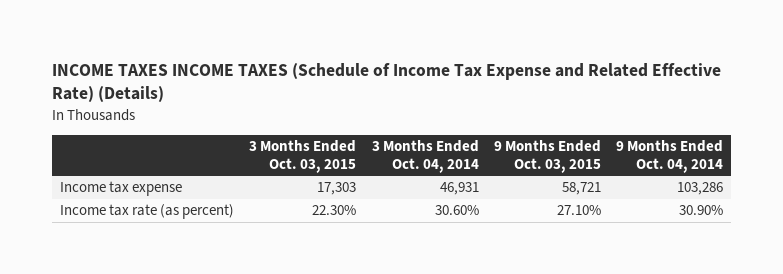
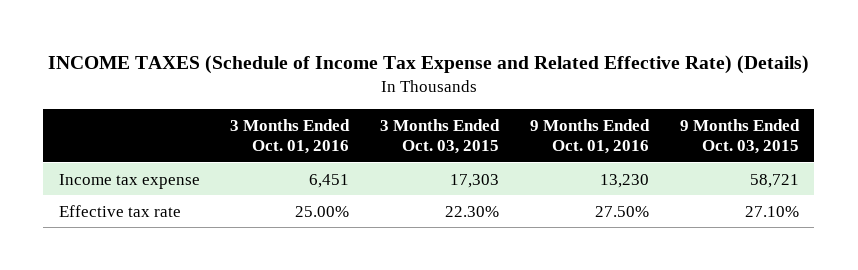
[52,62,722,103] INCOME TAXES INCOME TAXES (Schedule of Income Tax Expense and Related Effective Rate) (Details) -> [47,55,809,75] INCOME TAXES (Schedule of Income Tax Expense and Related Effective Rate) (Details)
[371,140,479,174] 3 Months Ended Oct. 04, 2014 -> none
[616,140,724,174] 9 Months Ended Oct. 04, 2014 -> none
none -> [230,118,351,155] 3 Months Ended Oct. 01, 2016
none -> [530,118,651,155] 9 Months Ended Oct. 01, 2016
[60,204,235,220] Income tax rate (as percent) -> [58,204,181,217] Effective tax rate

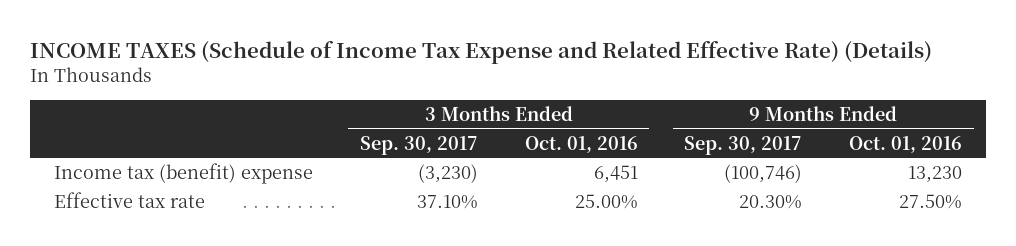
[380,118,501,155] 3 Months Ended Oct. 03, 2015 -> none
[680,118,801,155] 9 Months Ended Oct. 03, 2015 -> none
none -> [359,135,478,155] Sep. 30, 2017
none -> [684,135,803,155] Sep. 30, 2017
[58,173,200,189] Income tax expense -> [53,162,313,184] Income tax (benefit) expense

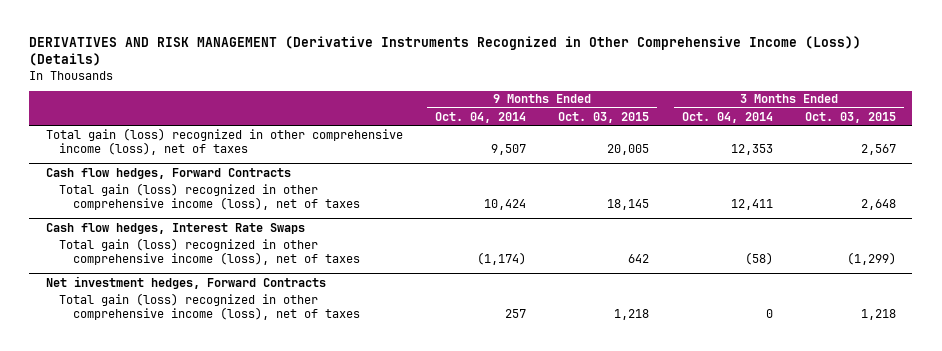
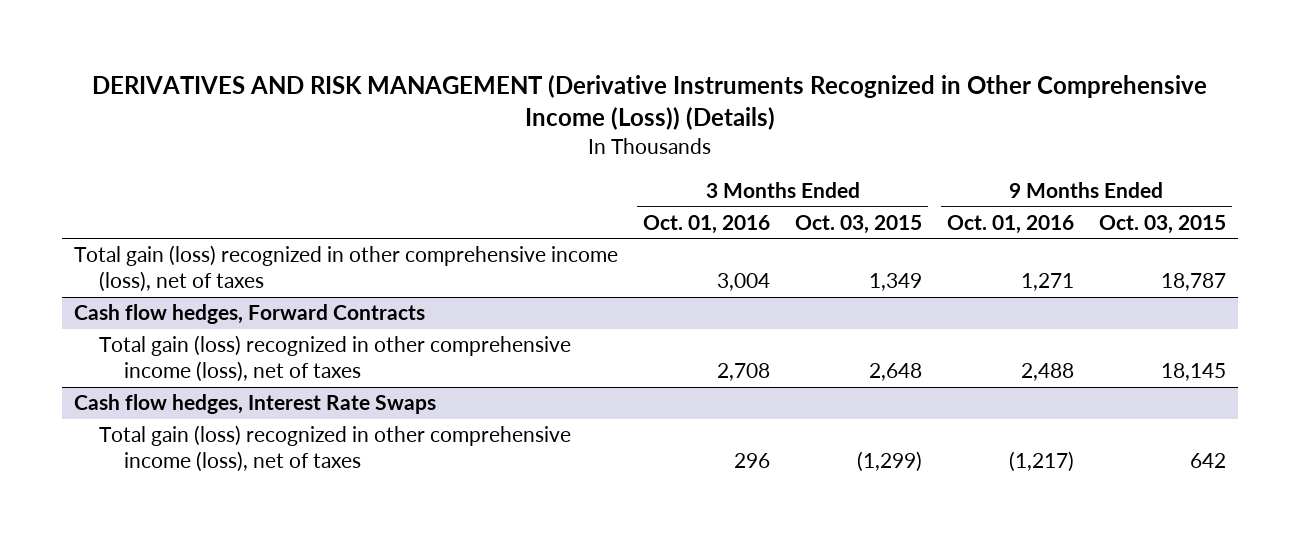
[434,111,526,123] Oct. 04, 2014 -> none
[681,111,773,123] Oct. 04, 2014 -> none
none -> [643,214,771,234] Oct. 01, 2016
none -> [946,214,1074,234] Oct. 01, 2016
[607,143,650,155] 20,005 -> [1160,273,1226,292] 18,787
[861,143,897,155] 2,567 -> [869,273,923,292] 1,349
[45,275,326,289] Net investment hedges, Forward Contracts -> none
[59,292,360,320] Total gain (loss) recognized in other comprehensive income (loss), net of taxes -> none

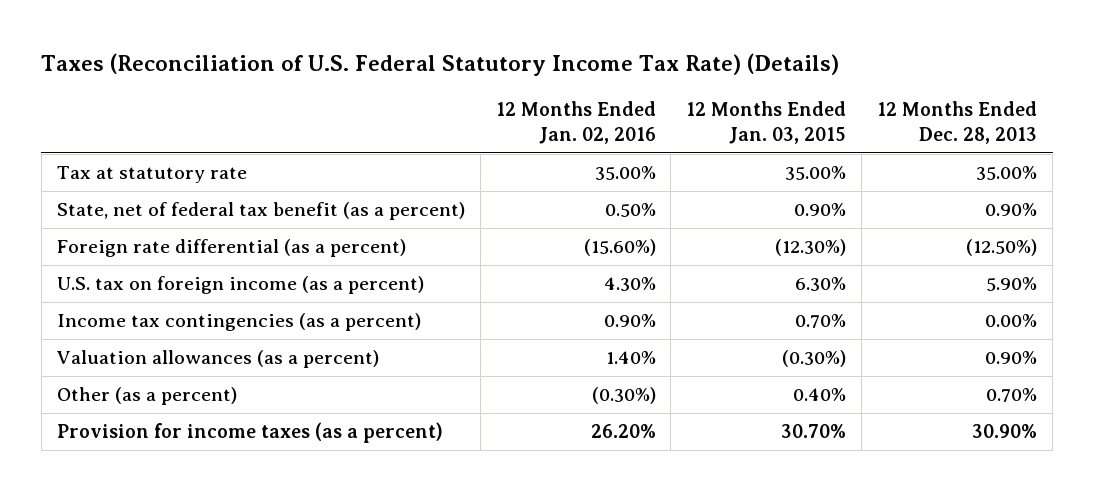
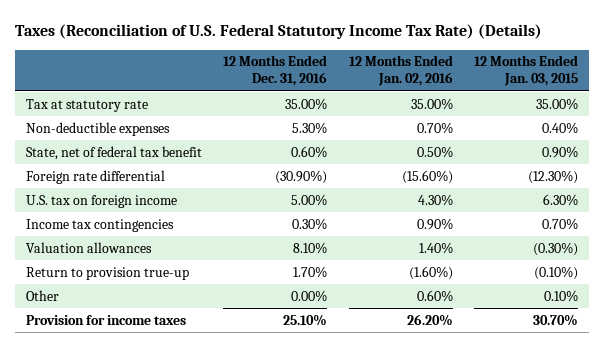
[877,101,1038,144] 12 Months Ended Dec. 28, 2013 -> none
none -> [223,55,328,87] 12 Months Ended Dec. 31, 2016
none -> [25,121,170,136] Non-deductible expenses
[56,202,465,221] State, net of federal tax benefit (as a percent) -> [25,145,202,160] State, net of federal tax benefit
[56,239,406,258] Foreign rate differential (as a percent) -> [25,169,165,184] Foreign rate differential
[56,276,424,295] U.S. tax on foreign income (as a percent) -> [25,194,177,208] U.S. tax on foreign income
[56,313,421,332] Income tax contingencies (as a percent) -> [25,218,174,232] Income tax contingencies
[55,350,379,369] Valuation allowances (as a percent) -> [25,241,152,253] Valuation allowances
none -> [25,266,189,280] Return to provision true-up
[56,387,237,406] Other (as a percent) -> [25,289,59,301] Other
[591,387,656,405] (0.30%) -> [416,289,453,302] 0.60%
[793,388,847,402] 0.40% -> [544,289,579,302] 0.10%
[56,422,443,444] Provision for income taxes (as a percent) -> [25,314,186,325] Provision for income taxes

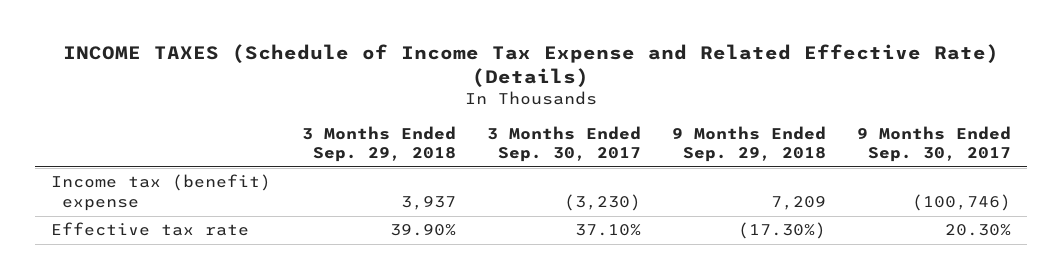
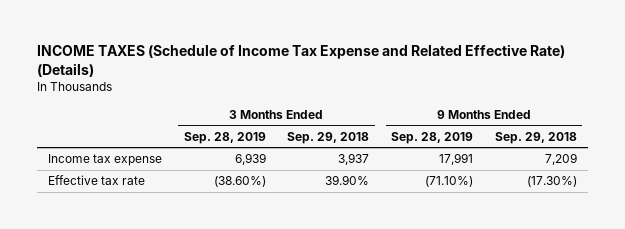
[486,125,641,163] 3 Months Ended Sep. 30, 2017 -> none
[857,125,1012,163] 9 Months Ended Sep. 30, 2017 -> none
none -> [183,131,266,144] Sep. 28, 2019
none -> [390,131,473,144] Sep. 28, 2019
[50,174,271,212] Income tax (benefit) expense -> [47,154,162,167] Income tax expense

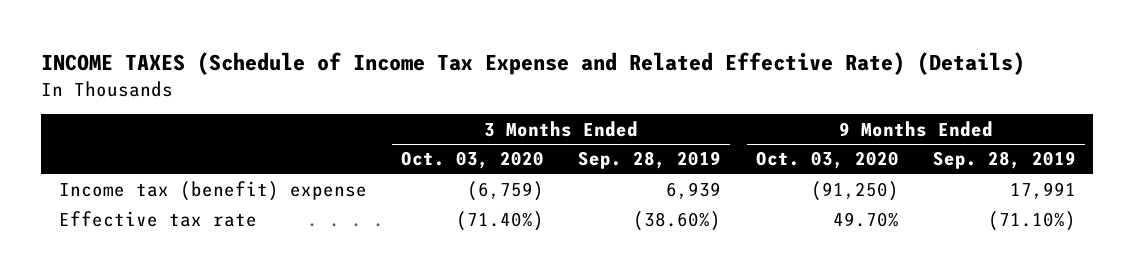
[287,131,370,144] Sep. 29, 2018 -> none
[494,131,577,144] Sep. 29, 2018 -> none
none -> [401,151,545,170] Oct. 03, 2020
none -> [755,151,899,170] Oct. 03, 2020
[47,154,162,167] Income tax expense -> [58,181,367,202] Income tax (benefit) expense

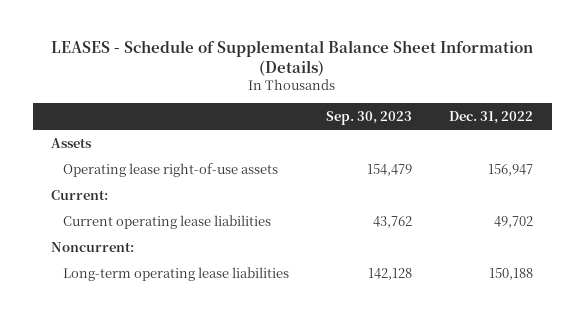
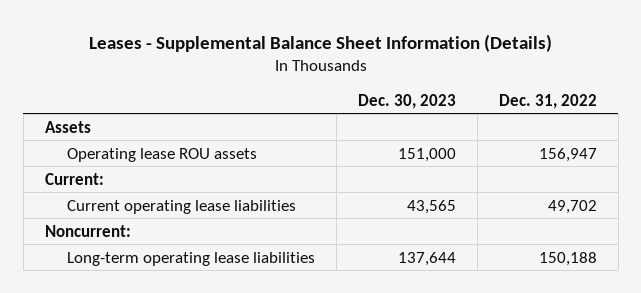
[51,39,534,76] LEASES - Schedule of Supplemental Balance Sheet Information (Details) -> [88,33,552,52] Leases - Supplemental Balance Sheet Information (Details)
[326,110,413,125] Sep. 30, 2023 -> none
none -> [357,93,456,109] Dec. 30, 2023
[63,162,279,177] Operating lease right-of-use assets -> [66,147,257,162] Operating lease ROU assets

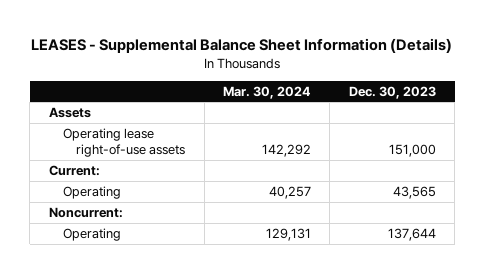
[88,33,552,52] Leases - Supplemental Balance Sheet Information (Details) -> [31,38,453,54] LEASES - Supplemental Balance Sheet Information (Details)
[498,93,597,109] Dec. 31, 2022 -> none
none -> [222,85,311,99] Mar. 30, 2024
[66,147,257,162] Operating lease ROU assets -> [62,128,186,157] Operating lease right-of-use assets
[66,199,296,214] Current operating lease liabilities -> [62,186,121,200] Operating
[66,251,315,266] Long-term operating lease liabilities -> [62,228,121,242] Operating

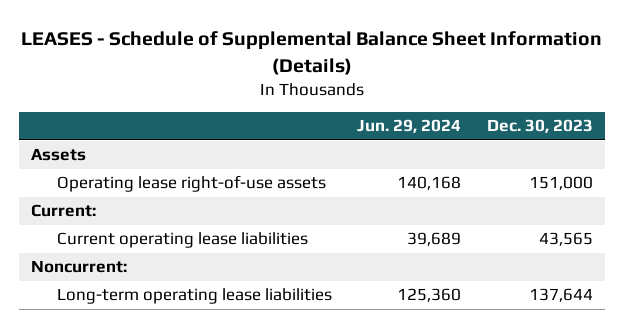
[31,38,453,54] LEASES - Supplemental Balance Sheet Information (Details) -> [21,31,603,75] LEASES - Schedule of Supplemental Balance Sheet Information (Details)
[222,85,311,99] Mar. 30, 2024 -> none
none -> [357,119,462,134] Jun. 29, 2024
[62,186,121,200] Operating -> [57,232,309,249] Current operating lease liabilities
[62,228,121,242] Operating -> [57,288,333,305] Long-term operating lease liabilities

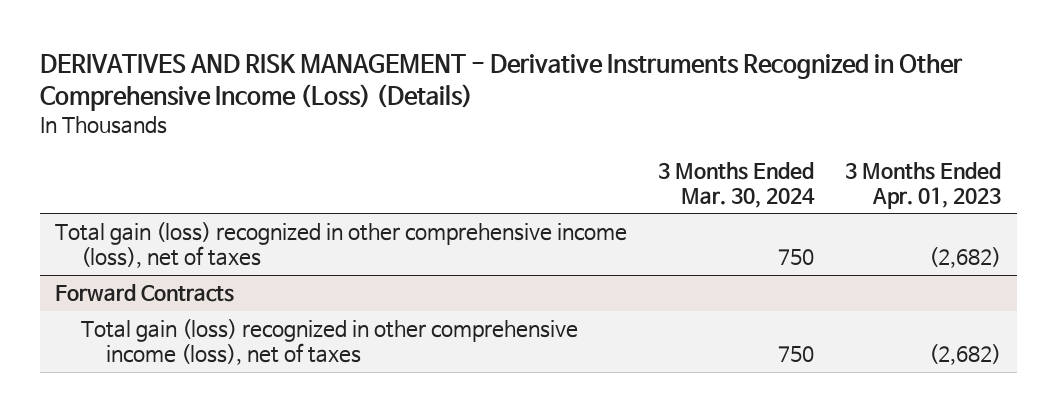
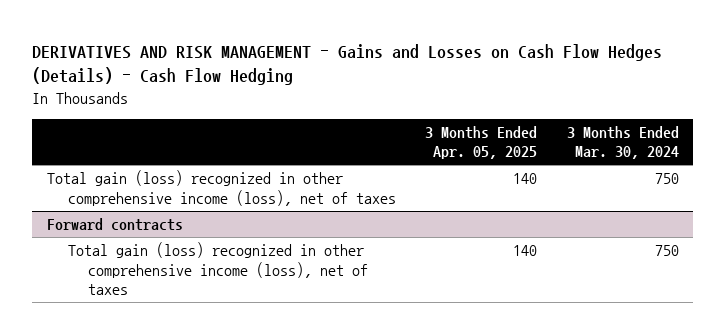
[39,54,963,112] DERIVATIVES AND RISK MANAGEMENT - Derivative Instruments Recognized in Other Comprehensive Income (Loss) (Details) -> [32,43,663,86] DERIVATIVES AND RISK MANAGEMENT - Gains and Losses on Cash Flow Hedges (Details) - Cash Flow Hedging
[845,162,1002,209] 3 Months Ended Apr. 01, 2023 -> none
none -> [425,125,538,160] 3 Months Ended Apr. 05, 2025
[55,284,235,303] Forward Contracts -> [46,218,183,232] Forward contracts

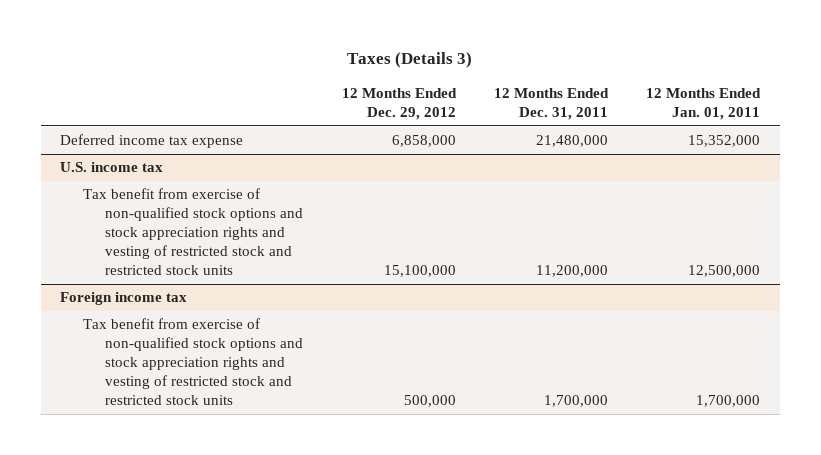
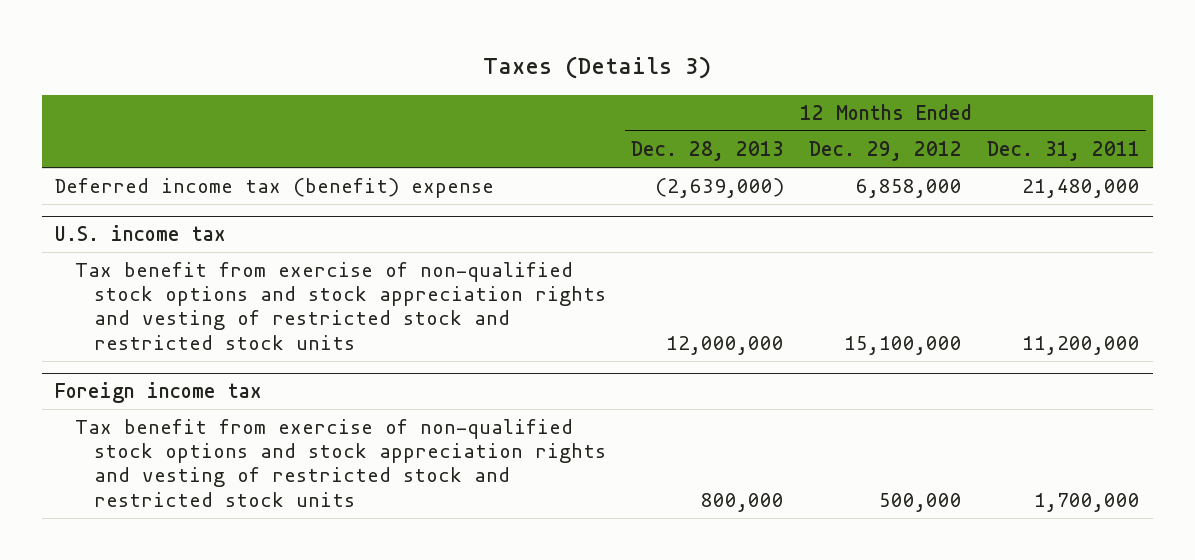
[646,87,762,120] 12 Months Ended Jan. 01, 2011 -> none
none -> [631,141,785,162] Dec. 28, 2013
[60,134,244,149] Deferred income tax expense -> [54,178,494,199] Deferred income tax (benefit) expense

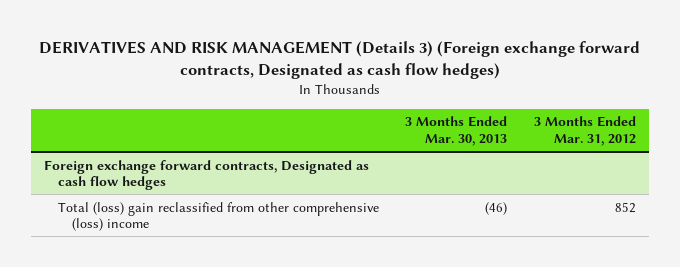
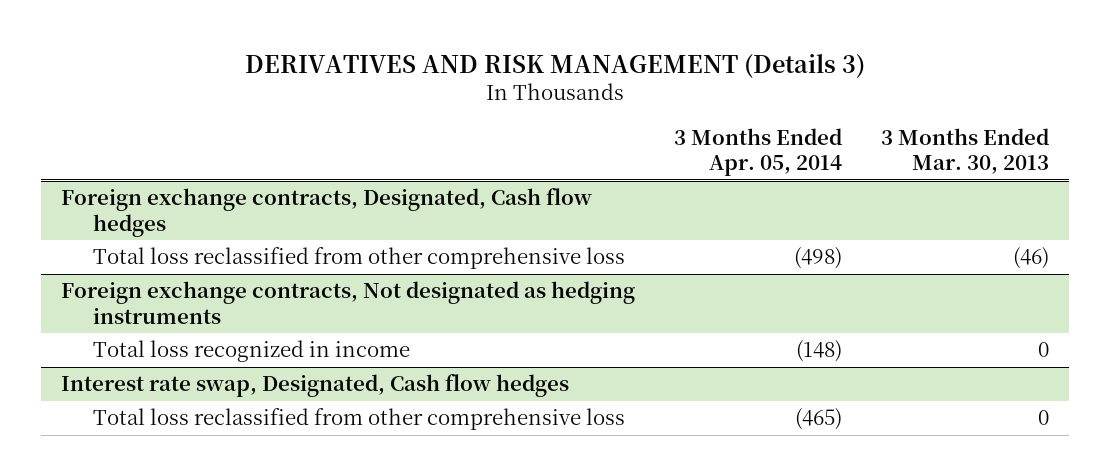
[39,41,641,80] DERIVATIVES AND RISK MANAGEMENT (Details 3) (Foreign exchange forward contracts, Designated as cash flow hedges) -> [245,52,866,78] DERIVATIVES AND RISK MANAGEMENT (Details 3)
[533,116,636,146] 3 Months Ended Mar. 31, 2012 -> none
none -> [674,128,843,177] 3 Months Ended Apr. 05, 2014
[44,159,370,191] Foreign exchange forward contracts, Designated as cash flow hedges -> [60,188,592,237] Foreign exchange contracts, Designated, Cash flow hedges
[58,201,380,232] Total (loss) gain reclassified from other comprehensive (loss) income -> [92,247,625,270] Total loss reclassified from other comprehensive loss
none -> [60,281,635,324] Foreign exchange contracts, Not designated as hedging instruments
none -> [92,340,410,363] Total loss recognized in income
none -> [60,374,569,398] Interest rate swap, Designated, Cash flow hedges
none -> [92,408,625,431] Total loss reclassified from other comprehensive loss

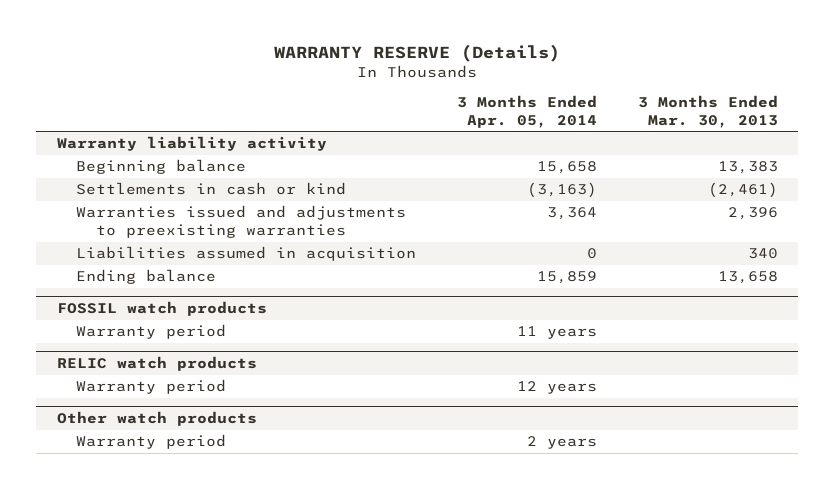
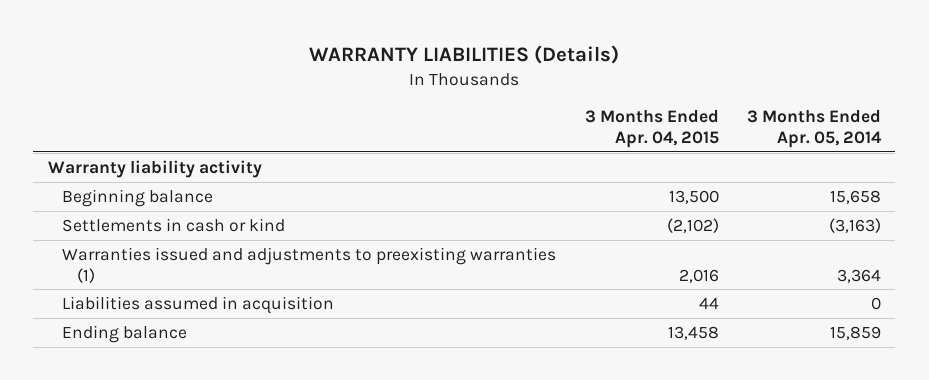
[274,43,561,62] WARRANTY RESERVE (Details) -> [309,44,620,64] WARRANTY LIABILITIES (Details)
[637,94,778,128] 3 Months Ended Mar. 30, 2013 -> none
none -> [584,110,719,148] 3 Months Ended Apr. 04, 2015
[76,205,407,239] Warranties issued and adjustments to preexisting warranties -> [62,246,557,283] Warranties issued and adjustments to preexisting warranties (1)
[56,301,267,317] FOSSIL watch products -> none
[76,324,227,340] Warranty period -> none
[56,356,257,372] RELIC watch products -> none
[76,379,227,395] Warranty period -> none
[56,411,257,427] Other watch products -> none
[76,434,227,450] Warranty period -> none

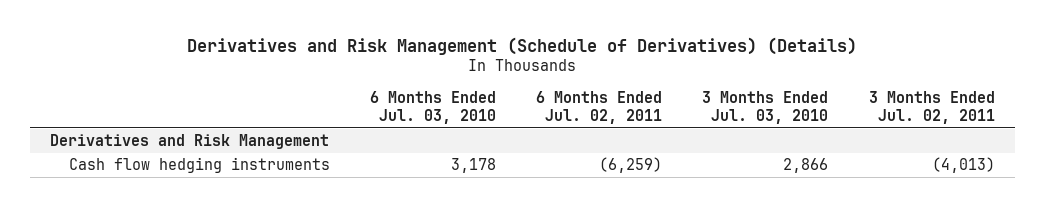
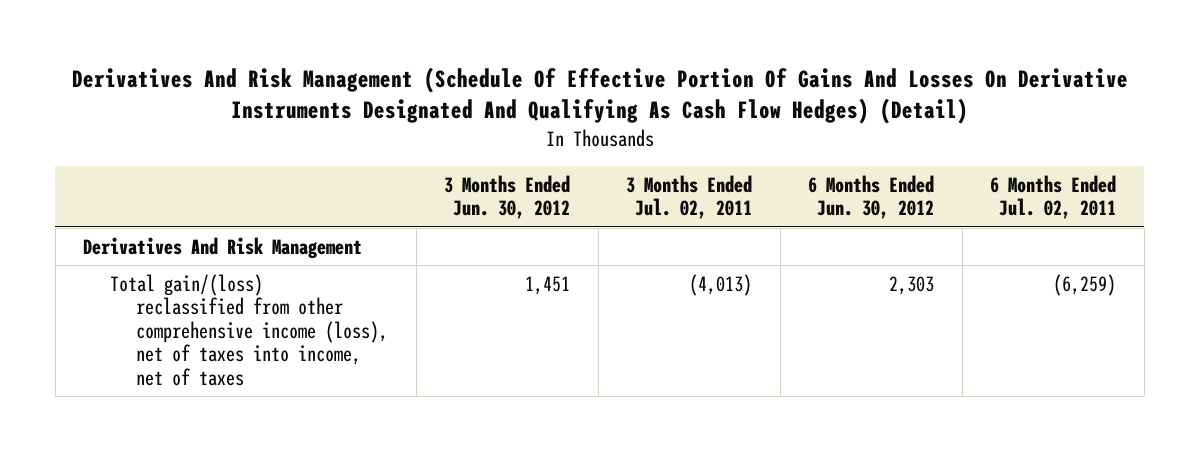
[187,37,858,56] Derivatives and Risk Management (Schedule of Derivatives) (Details) -> [71,66,1128,125] Derivatives And Risk Management (Schedule Of Effective Portion Of Gains And Losses On Derivative Instruments Designated And Qualifying As Cash Flow Hedges) (Detail)
[370,90,497,125] 6 Months Ended Jul. 03, 2010 -> none
[702,90,829,125] 3 Months Ended Jul. 03, 2010 -> none
none -> [444,174,571,220] 3 Months Ended Jun. 30, 2012
none -> [808,174,935,220] 6 Months Ended Jun. 30, 2012
[49,134,329,150] Derivatives and Risk Management -> [83,236,363,259] Derivatives And Risk Management
[69,157,331,174] Cash flow hedging instruments -> [109,273,389,386] Total gain/(loss) reclassified from other comprehensive income (loss), net of taxes into income, net of taxes

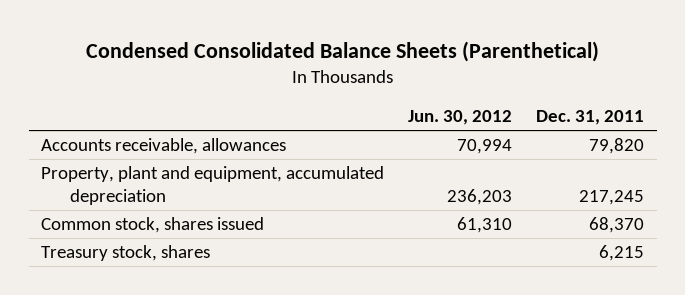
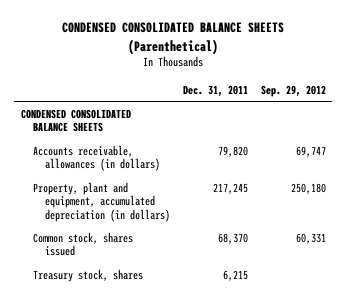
[85,40,599,62] Condensed Consolidated Balance Sheets (Parenthetical) -> [62,22,285,55] CONDENSED CONSOLIDATED BALANCE SHEETS (Parenthetical)
[408,109,513,125] Jun. 30, 2012 -> none
none -> [260,84,326,97] Sep. 29, 2012
none -> [20,108,131,133] CONDENSED CONSOLIDATED BALANCE SHEETS
[40,138,286,155] Accounts receivable, allowances -> [32,144,160,172] Accounts receivable, allowances (in dollars)
[40,166,384,205] Property, plant and equipment, accumulated depreciation -> [32,181,170,222] Property, plant and equipment, accumulated depreciation (in dollars)

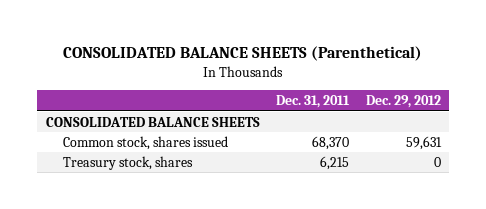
[62,22,285,55] CONDENSED CONSOLIDATED BALANCE SHEETS (Parenthetical) -> [63,46,423,62] CONSOLIDATED BALANCE SHEETS (Parenthetical)
[260,84,326,97] Sep. 29, 2012 -> none
none -> [365,95,441,109] Dec. 29, 2012
[32,144,160,172] Accounts receivable, allowances (in dollars) -> none
[32,181,170,222] Property, plant and equipment, accumulated depreciation (in dollars) -> none
[20,108,131,133] CONDENSED CONSOLIDATED BALANCE SHEETS -> [45,116,260,127] CONSOLIDATED BALANCE SHEETS

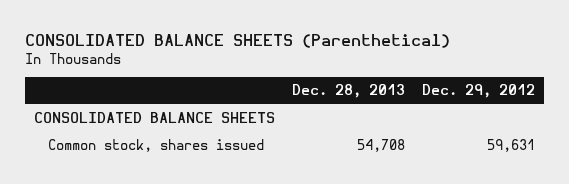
[276,95,351,109] Dec. 31, 2011 -> none
none -> [291,84,405,99] Dec. 28, 2013
[63,155,194,170] Treasury stock, shares -> none

